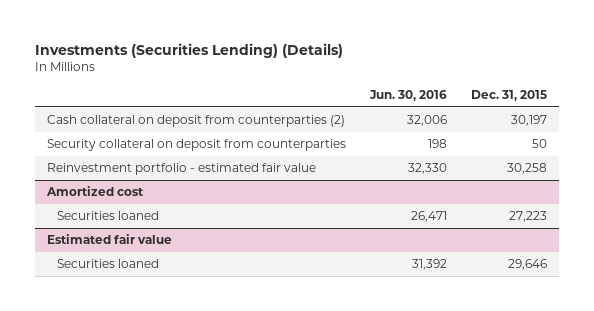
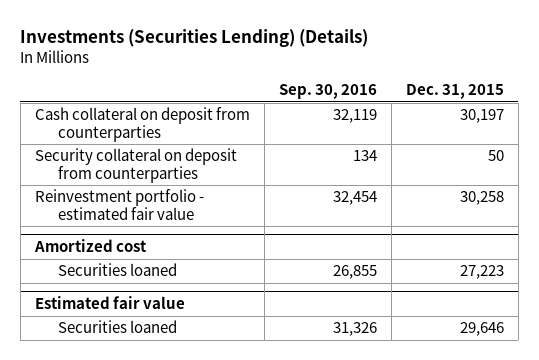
[369,90,448,102] Jun. 30, 2016 -> none
none -> [278,84,377,100] Sep. 30, 2016
[47,115,346,128] Cash collateral on deposit from counterparties (2) -> [34,107,250,142] Cash collateral on deposit from counterparties

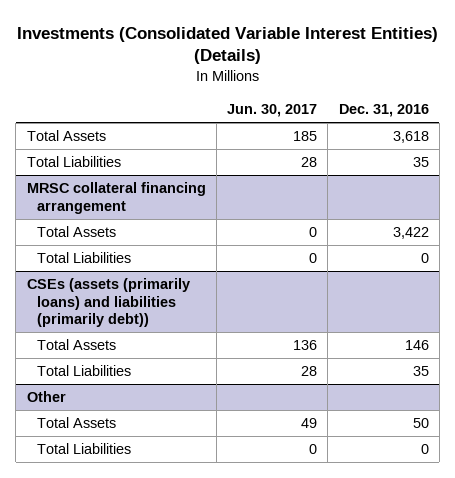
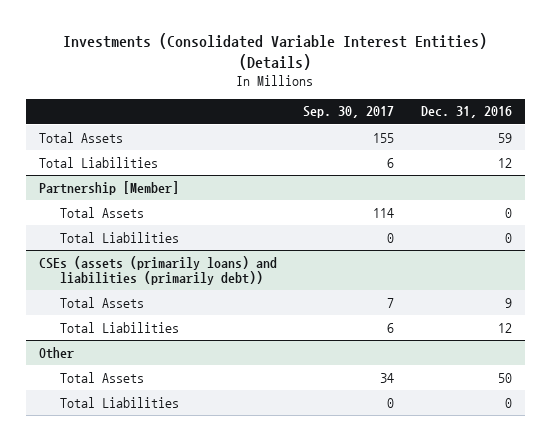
[227,104,318,118] Jun. 30, 2017 -> none
none -> [303,106,395,119] Sep. 30, 2017
[26,182,206,214] MRSC collateral financing arrangement -> none
[392,131,429,144] 3,618 -> [497,132,512,143] 59
[412,157,429,168] 35 -> [497,157,512,168] 12
none -> [38,180,179,195] Partnership [Member]
[392,227,429,240] 3,422 -> [504,207,512,218] 0
[404,340,429,351] 146 -> [504,297,512,308] 9
[412,366,429,377] 35 -> [497,322,512,333] 12

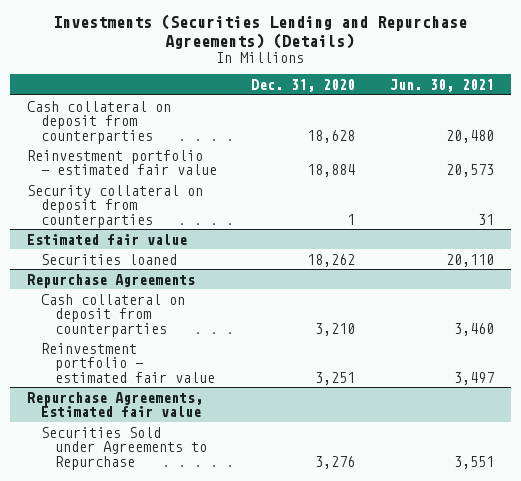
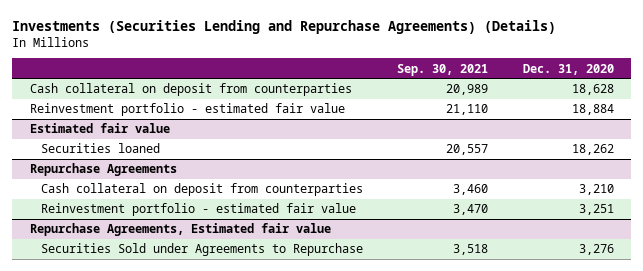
[389,78,494,92] Jun. 30, 2021 -> none
none -> [397,63,489,76] Sep. 30, 2021
[27,184,204,228] Security collateral on deposit from counterparties -> none

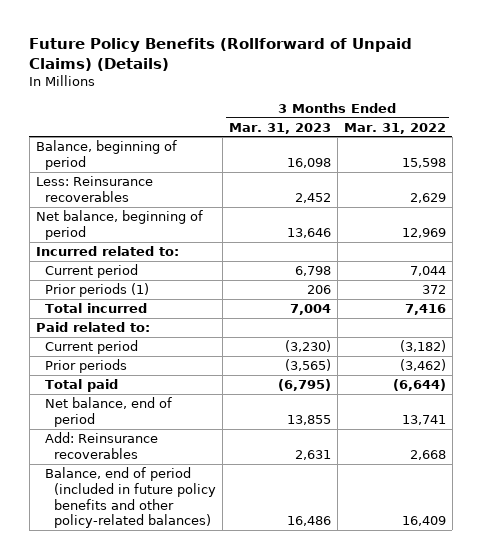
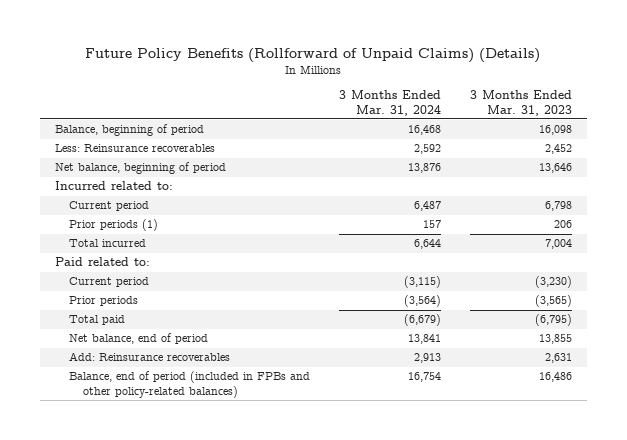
[343,122,446,134] Mar. 31, 2022 -> none
none -> [338,90,441,116] 3 Months Ended Mar. 31, 2024
[45,467,217,529] Balance, end of period (included in future policy benefits and other policy-related balances) -> [68,371,310,398] Balance, end of period (included in FPBs and other policy-related balances)

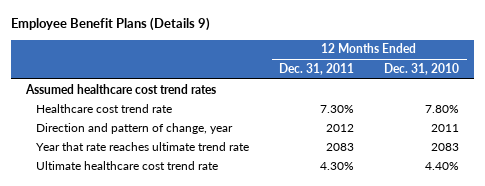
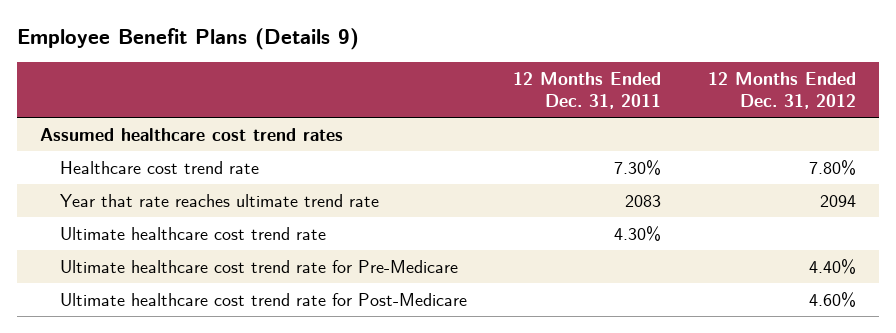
[384,62,460,75] Dec. 31, 2010 -> none
none -> [707,71,856,110] 12 Months Ended Dec. 31, 2012
[36,122,234,134] Direction and pattern of change, year -> none
none -> [59,259,458,273] Ultimate healthcare cost trend rate for Pre-Medicare
none -> [59,292,467,306] Ultimate healthcare cost trend rate for Post-Medicare

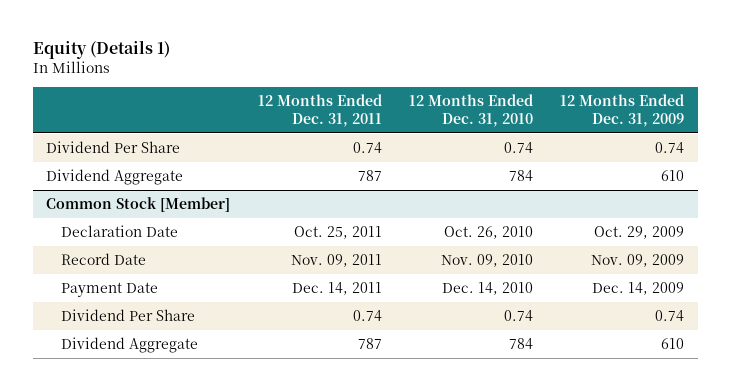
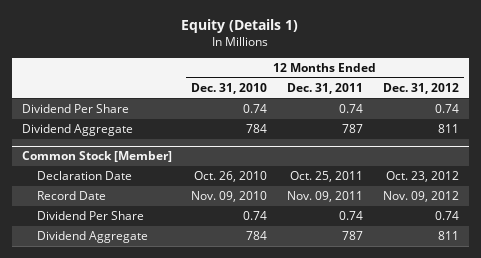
[560,93,685,127] 12 Months Ended Dec. 31, 2009 -> none
none -> [382,82,459,94] Dec. 31, 2012
[60,282,158,298] Payment Date -> none

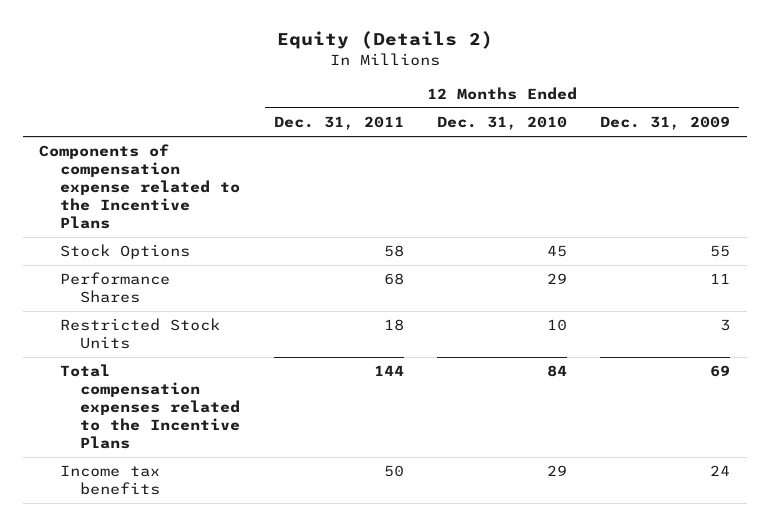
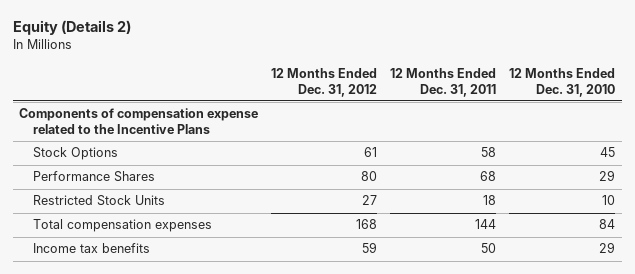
[600,116,731,131] Dec. 31, 2009 -> none
none -> [271,67,378,97] 12 Months Ended Dec. 31, 2012
[59,364,241,450] Total compensation expenses related to the Incentive Plans -> [33,219,213,233] Total compensation expenses

